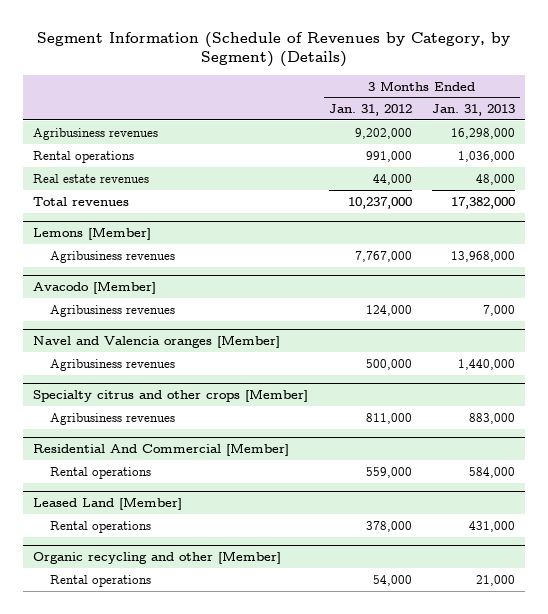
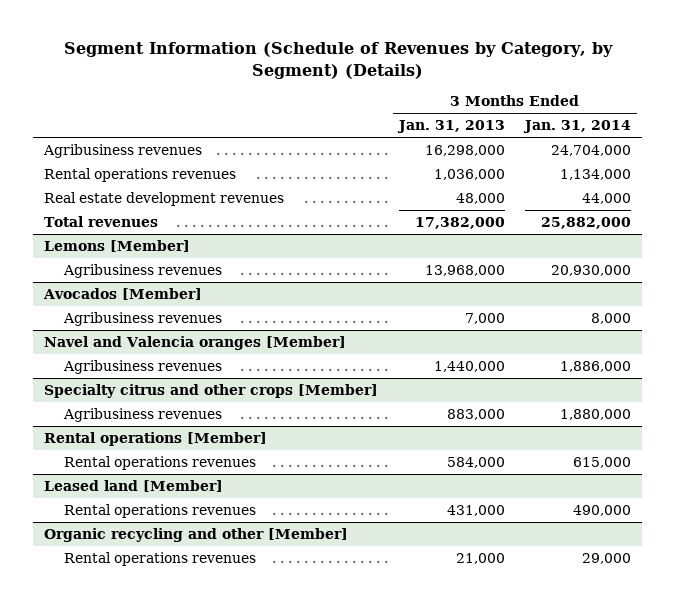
[328,104,412,117] Jan. 31, 2012 -> none
none -> [523,120,632,134] Jan. 31, 2014
[33,150,135,163] Rental operations -> [43,167,236,182] Rental operations revenues
[33,173,150,183] Real estate revenues -> [43,191,284,206] Real estate development revenues
[33,280,157,294] Avacodo [Member] -> none
none -> [42,287,202,300] Avocados [Member]
[33,442,290,456] Residential And Commercial [Member] -> none
none -> [43,431,267,446] Rental operations [Member]
[50,466,152,479] Rental operations -> [64,455,257,470] Rental operations revenues
[33,496,183,510] Leased Land [Member] -> [43,479,223,492] Leased land [Member]
[50,520,152,533] Rental operations -> [64,503,257,518] Rental operations revenues
[50,574,152,587] Rental operations -> [64,551,257,566] Rental operations revenues

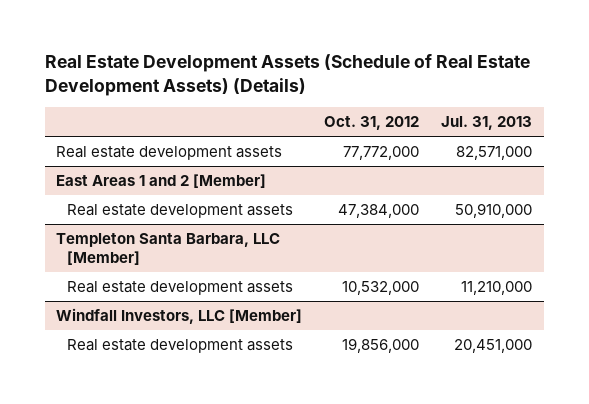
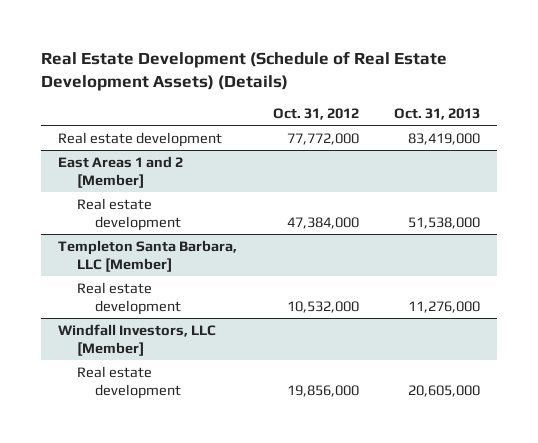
[45,54,531,96] Real Estate Development Assets (Schedule of Real Estate Development Assets) (Details) -> [40,50,447,91] Real Estate Development (Schedule of Real Estate Development Assets) (Details)
[441,115,533,130] Jul. 31, 2013 -> none
none -> [393,107,480,120] Oct. 31, 2013
[56,146,283,161] Real estate development assets -> [58,131,223,147] Real estate development
[67,204,294,219] Real estate development assets -> [76,197,181,232] Real estate development
[67,281,294,296] Real estate development assets -> [76,281,181,316] Real estate development
[67,339,294,354] Real estate development assets -> [76,365,181,400] Real estate development

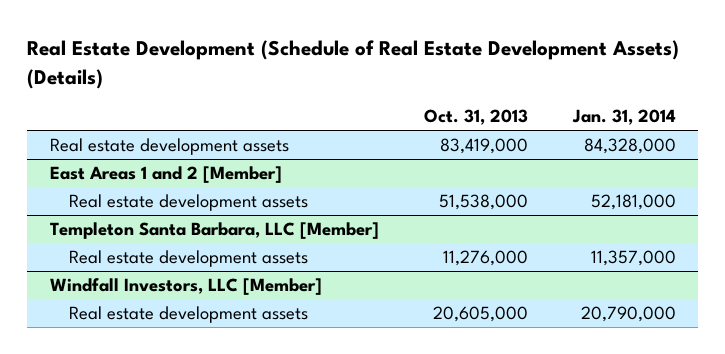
[272,107,359,120] Oct. 31, 2012 -> none
none -> [571,109,676,126] Jan. 31, 2014
[58,131,223,147] Real estate development -> [49,138,289,156] Real estate development assets
[76,197,181,232] Real estate development -> [68,194,308,212] Real estate development assets
[76,281,181,316] Real estate development -> [68,250,308,268] Real estate development assets
[76,365,181,400] Real estate development -> [68,306,308,324] Real estate development assets

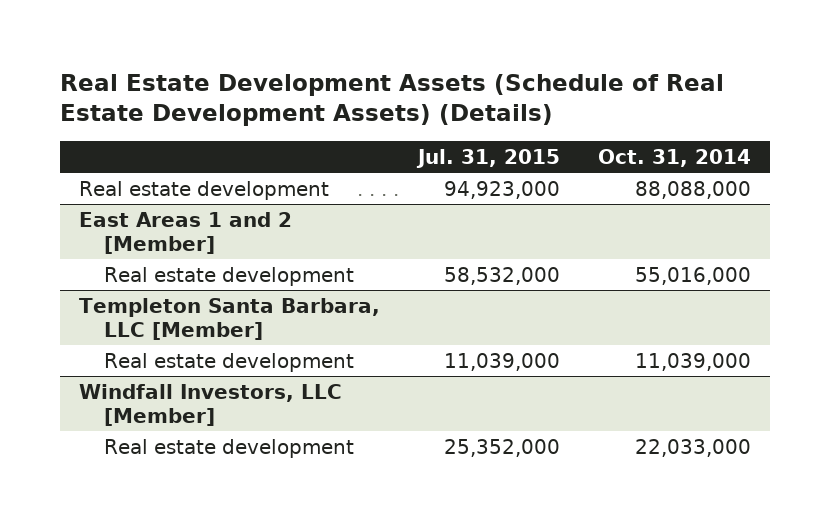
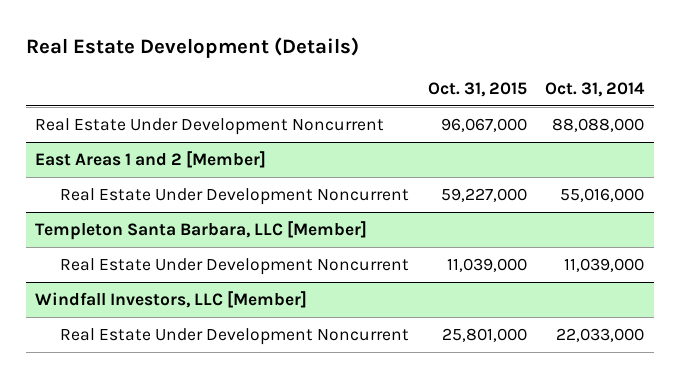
[59,73,724,127] Real Estate Development Assets (Schedule of Real Estate Development Assets) (Details) -> [25,37,359,59] Real Estate Development (Details)
[416,149,561,169] Jul. 31, 2015 -> none
none -> [427,81,527,97] Oct. 31, 2015
[79,180,330,200] Real estate development -> [35,118,385,136] Real Estate Under Development Noncurrent
[104,266,355,286] Real estate development -> [59,188,409,206] Real Estate Under Development Noncurrent
[104,352,355,372] Real estate development -> [59,258,409,276] Real Estate Under Development Noncurrent
[104,438,355,458] Real estate development -> [59,328,409,346] Real Estate Under Development Noncurrent

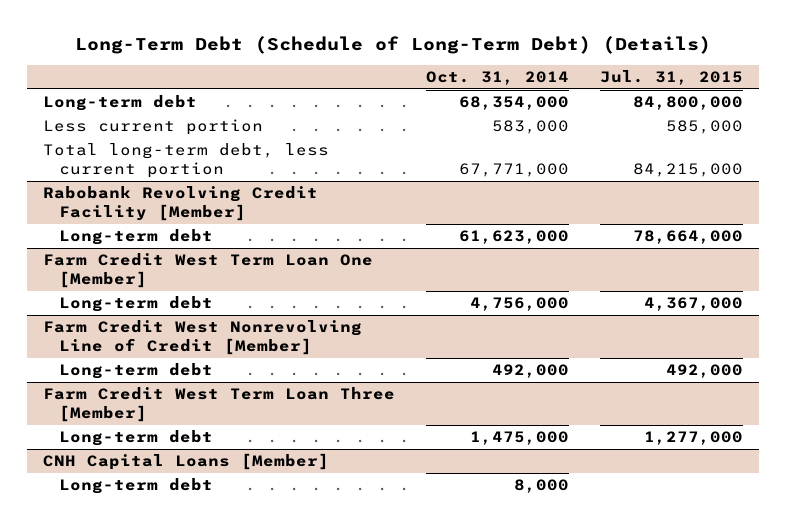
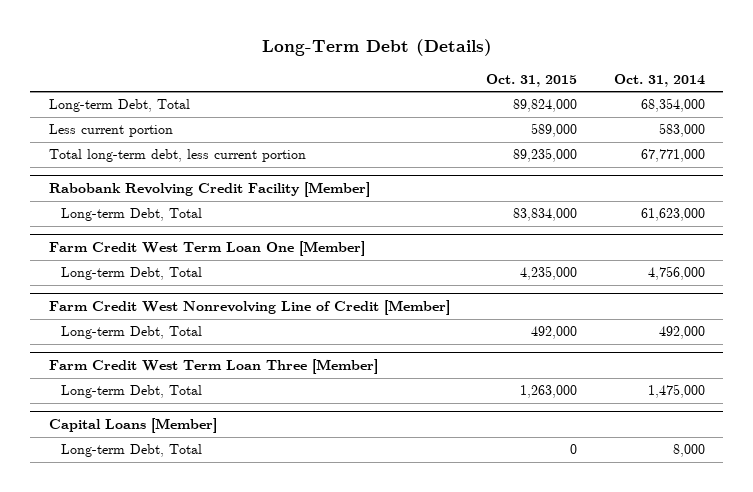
[75,36,712,55] Long-Term Debt (Schedule of Long-Term Debt) (Details) -> [261,39,492,57] Long-Term Debt (Details)
[600,70,744,86] Jul. 31, 2015 -> none
none -> [486,73,578,87] Oct. 31, 2015
[42,94,197,111] Long-term debt -> [48,99,190,113] Long-term Debt, Total
[59,228,214,245] Long-term debt -> [61,208,203,222] Long-term Debt, Total
[59,295,214,312] Long-term debt -> [61,267,203,281] Long-term Debt, Total
[59,362,214,379] Long-term debt -> [61,326,203,340] Long-term Debt, Total
[59,429,214,446] Long-term debt -> [61,385,203,399] Long-term Debt, Total
[42,452,329,470] CNH Capital Loans [Member] -> [48,418,217,434] Capital Loans [Member]
[59,477,214,494] Long-term debt -> [61,444,203,458] Long-term Debt, Total

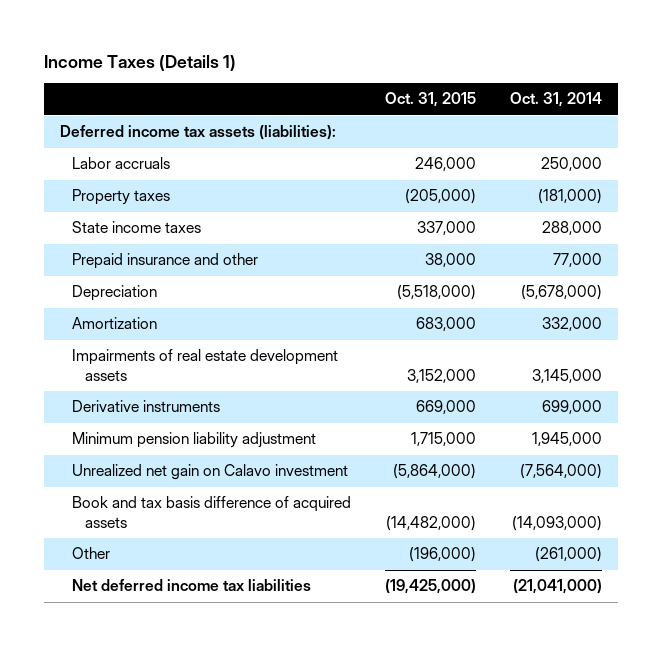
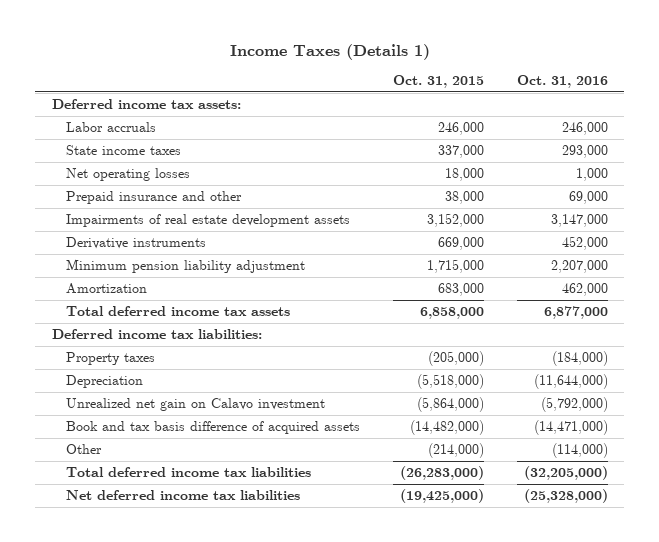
[509,92,602,108] Oct. 31, 2014 -> none
none -> [516,75,608,89] Oct. 31, 2016
[60,125,337,141] Deferred income tax assets (liabilities): -> [51,98,241,109] Deferred income tax assets:
none -> [65,167,190,181] Net operating losses
[72,317,158,330] Amortization -> [65,282,147,294] Amortization
none -> [65,305,290,316] Total deferred income tax assets
none -> [51,328,262,339] Deferred income tax liabilities:
[72,189,171,206] Property taxes -> [65,351,155,365] Property taxes
[72,285,158,302] Depreciation -> [65,374,143,388] Depreciation
[409,547,477,563] (196,000) -> [427,442,484,458] (214,000)
none -> [65,466,311,477] Total deferred income tax liabilities

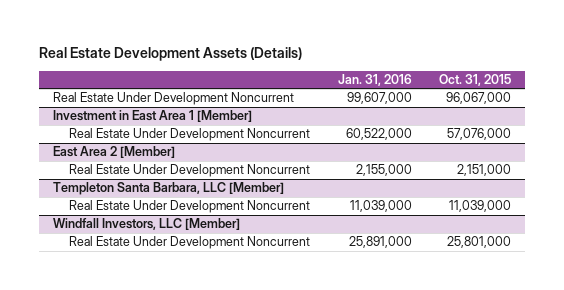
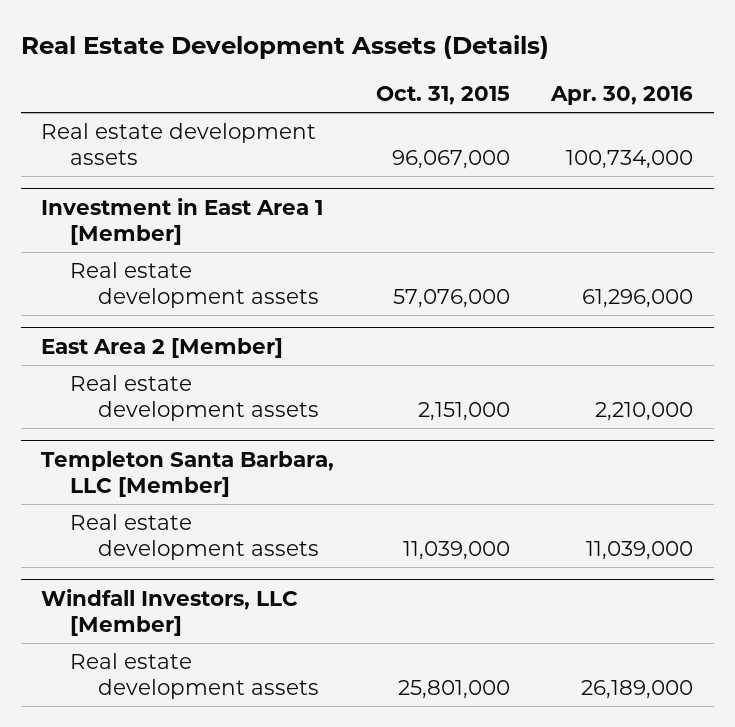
[337,74,412,87] Jan. 31, 2016 -> none
none -> [550,86,694,106] Apr. 30, 2016
[53,92,295,106] Real Estate Under Development Noncurrent -> [41,122,317,165] Real estate development assets
[69,128,311,142] Real Estate Under Development Noncurrent -> [69,261,320,308] Real estate development assets
[69,164,311,178] Real Estate Under Development Noncurrent -> [69,374,320,421] Real estate development assets
[69,200,311,214] Real Estate Under Development Noncurrent -> [69,513,320,560] Real estate development assets
[69,236,311,250] Real Estate Under Development Noncurrent -> [69,652,320,699] Real estate development assets

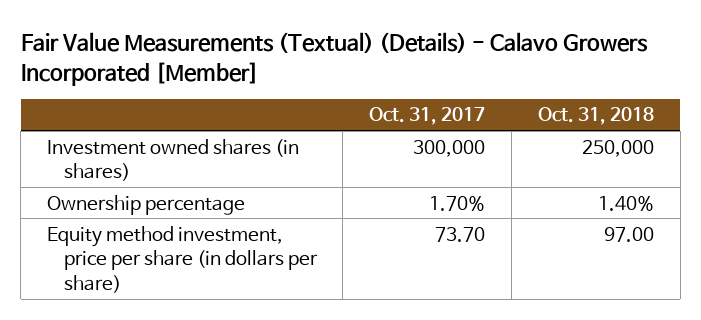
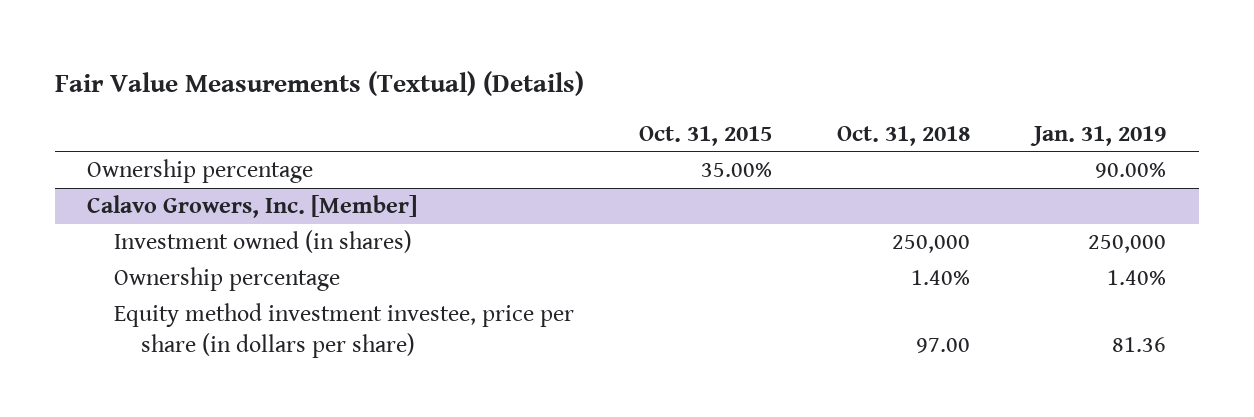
[20,32,648,86] Fair Value Measurements (Textual) (Details) - Calavo Growers Incorporated [Member] -> [55,70,585,96] Fair Value Measurements (Textual) (Details)
[369,107,486,126] Oct. 31, 2017 -> none
none -> [638,125,772,146] Oct. 31, 2015
none -> [1030,125,1167,146] Jan. 31, 2019
none -> [87,159,314,184] Ownership percentage
none -> [87,195,418,219] Calavo Growers, Inc. [Member]
[47,138,300,182] Investment owned shares (in shares) -> [114,230,413,254] Investment owned (in shares)
[47,225,318,293] Equity method investment, price per share (in dollars per share) -> [114,303,575,358] Equity method investment investee, price per share (in dollars per share)

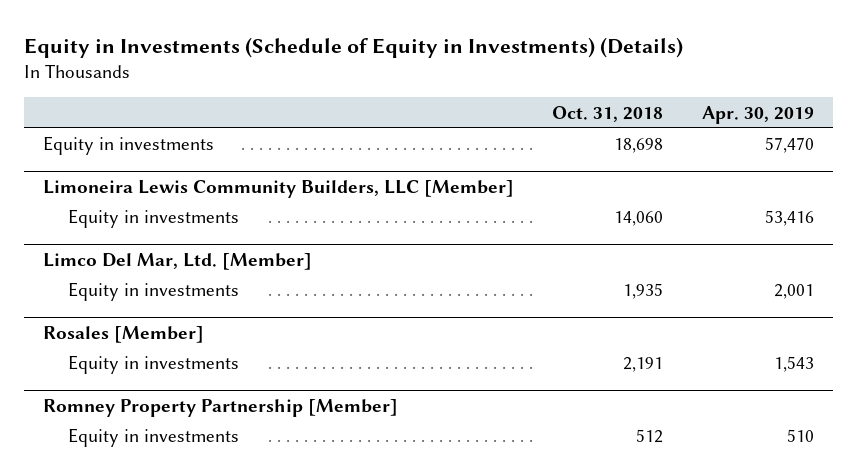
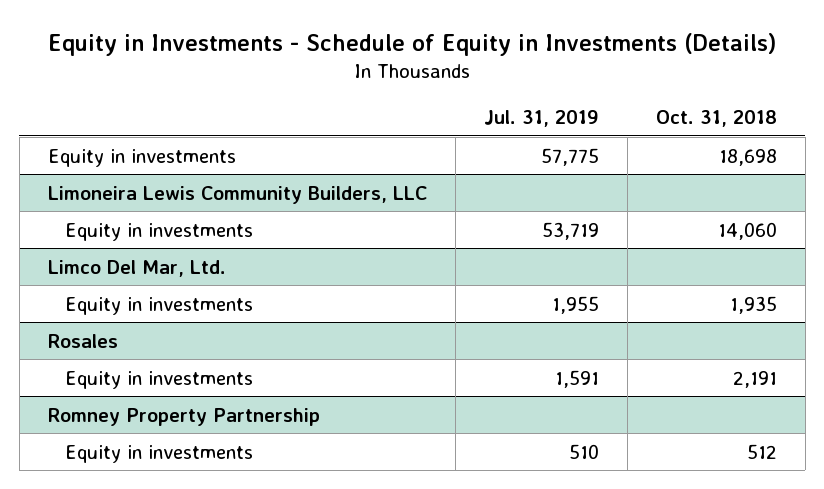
[23,37,683,59] Equity in Investments (Schedule of Equity in Investments) (Details) -> [48,32,777,56] Equity in Investments - Schedule of Equity in Investments (Details)
[701,105,814,124] Apr. 30, 2019 -> none
none -> [483,110,599,128] Jul. 31, 2019
[43,180,515,199] Limoneira Lewis Community Builders, LLC [Member] -> [47,185,427,204] Limoneira Lewis Community Builders, LLC
[43,253,313,271] Limco Del Mar, Ltd. [Member] -> [47,259,226,277] Limco Del Mar, Ltd.
[43,326,205,344] Rosales [Member] -> [47,333,118,348] Rosales
[43,399,399,418] Romney Property Partnership [Member] -> [47,407,320,426] Romney Property Partnership

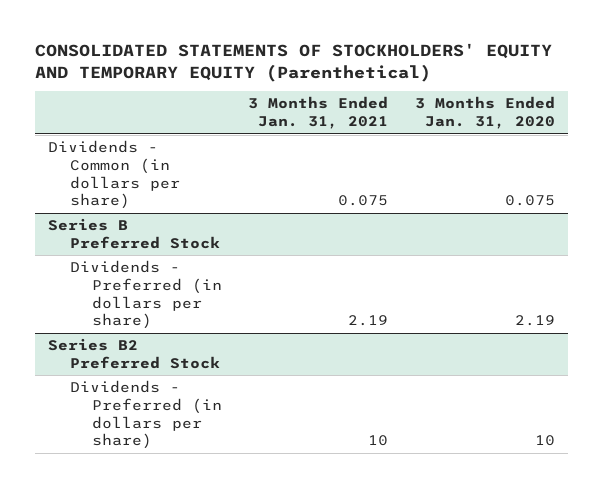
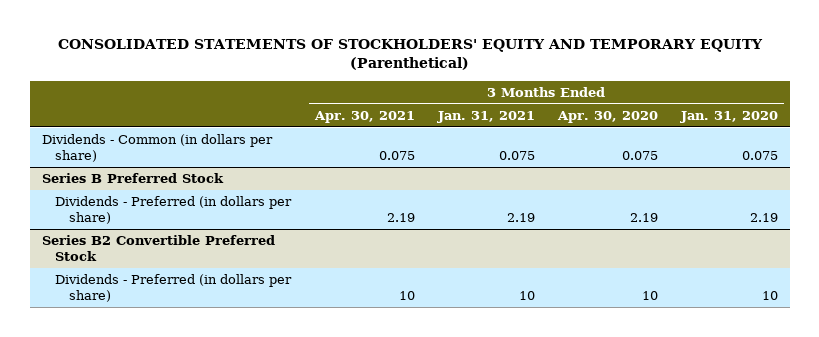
none -> [313,110,415,123] Apr. 30, 2021
none -> [556,110,658,123] Apr. 30, 2020
[47,338,220,369] Series B2 Preferred Stock -> [41,235,275,261] Series B2 Convertible Preferred Stock

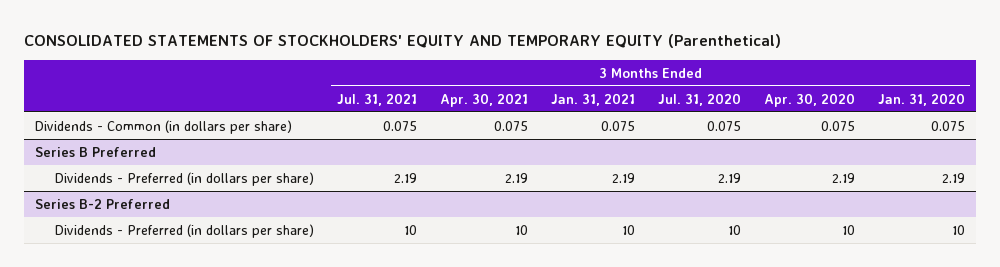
none -> [336,92,417,106] Jul. 31, 2021
none -> [657,92,741,106] Jul. 31, 2020
[41,173,224,184] Series B Preferred Stock -> [35,146,157,157] Series B Preferred
[41,235,275,261] Series B2 Convertible Preferred Stock -> [35,198,171,209] Series B-2 Preferred

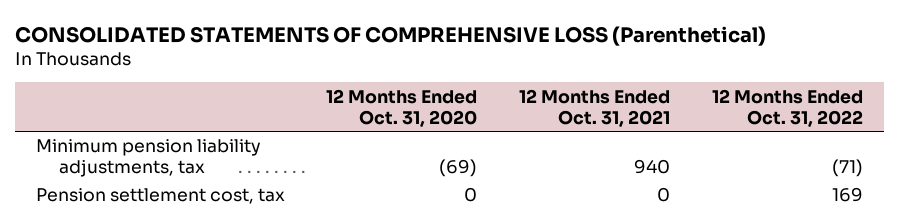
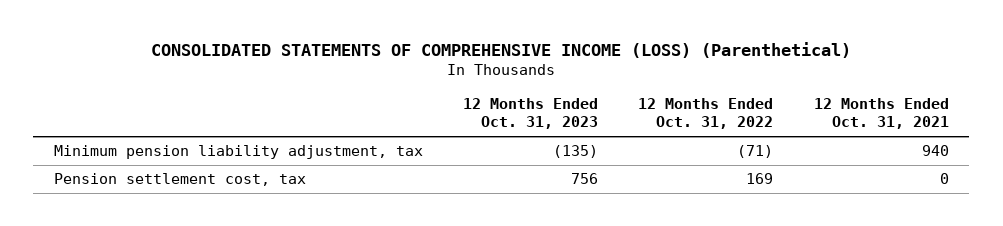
[15,25,767,46] CONSOLIDATED STATEMENTS OF COMPREHENSIVE LOSS (Parenthetical) -> [151,41,852,58] CONSOLIDATED STATEMENTS OF COMPREHENSIVE INCOME (LOSS) (Parenthetical)
[326,88,478,127] 12 Months Ended Oct. 31, 2020 -> none
none -> [463,97,599,130] 12 Months Ended Oct. 31, 2023
[35,139,261,178] Minimum pension liability adjustments, tax -> [53,145,423,160] Minimum pension liability adjustment, tax

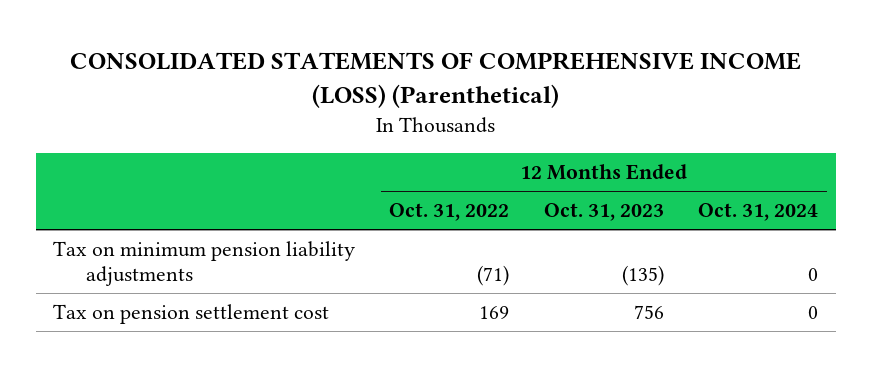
[813,97,949,130] 12 Months Ended Oct. 31, 2021 -> none
none -> [698,203,819,222] Oct. 31, 2024
[53,145,423,160] Minimum pension liability adjustment, tax -> [52,240,355,287] Tax on minimum pension liability adjustments
[53,173,306,187] Pension settlement cost, tax -> [52,303,329,324] Tax on pension settlement cost

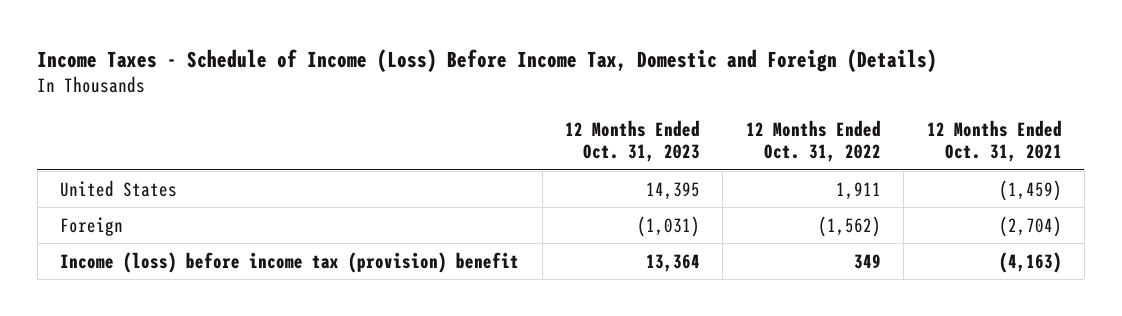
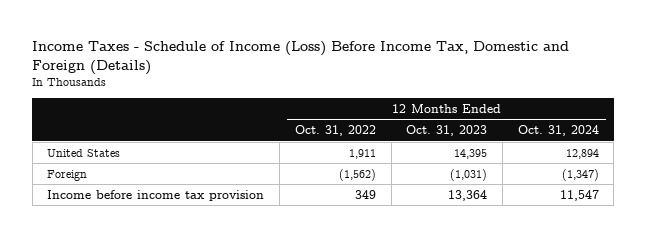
[926,119,1062,163] 12 Months Ended Oct. 31, 2021 -> none
none -> [517,125,599,137] Oct. 31, 2024
[60,251,520,273] Income (loss) before income tax (provision) benefit -> [47,189,265,201] Income before income tax provision

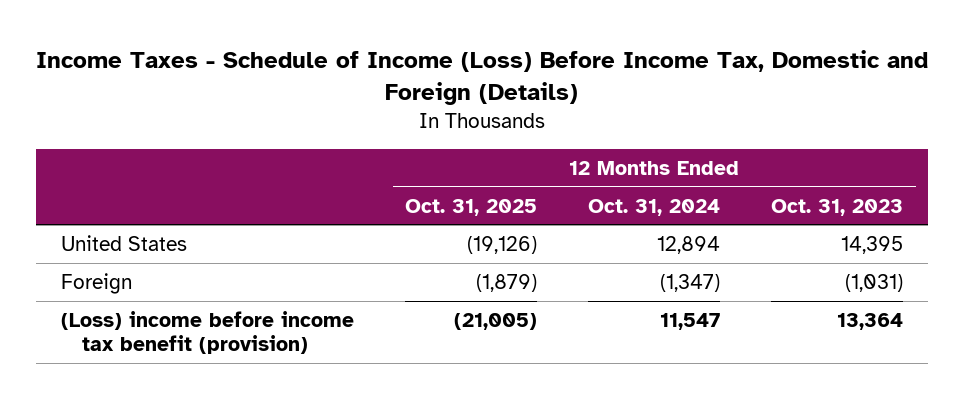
[294,125,376,137] Oct. 31, 2022 -> none
none -> [405,198,538,216] Oct. 31, 2025
[47,189,265,201] Income before income tax provision -> [61,310,355,354] (Loss) income before income tax benefit (provision)

